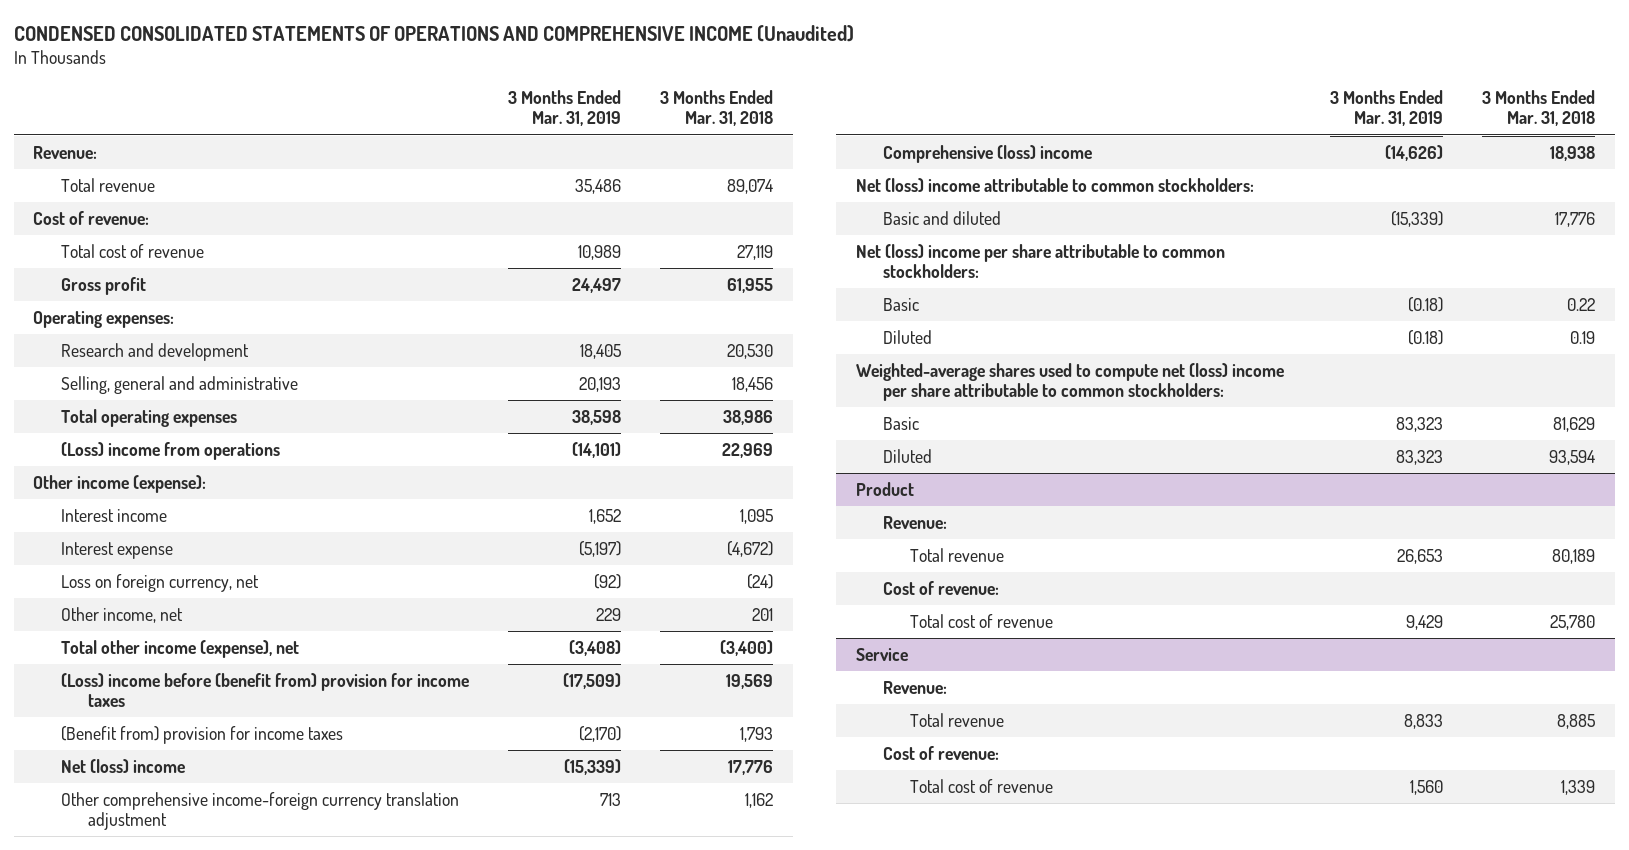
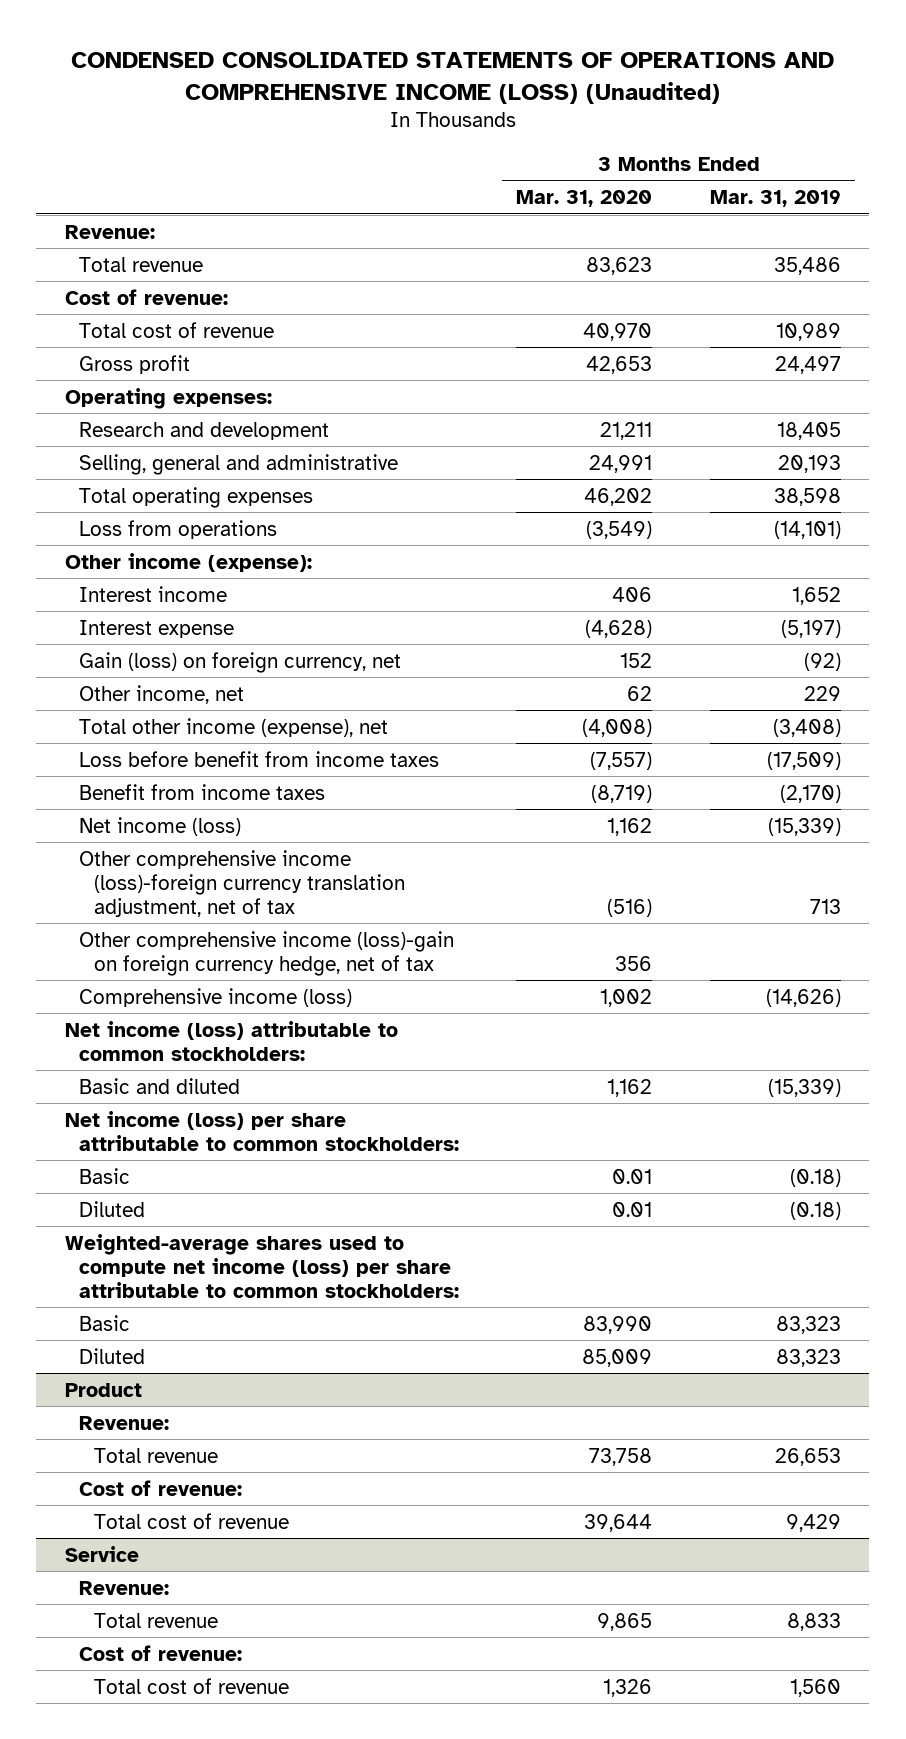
[13,24,854,42] CONDENSED CONSOLIDATED STATEMENTS OF OPERATIONS AND COMPREHENSIVE INCOME (Unaudited) -> [70,52,834,104] CONDENSED CONSOLIDATED STATEMENTS OF OPERATIONS AND COMPREHENSIVE INCOME (LOSS) (Unaudited)
[660,90,774,127] 3 Months Ended Mar. 31, 2018 -> none
none -> [516,190,653,208] Mar. 31, 2020
[60,441,280,460] (Loss) income from operations -> [79,519,278,539] Loss from operations
[60,573,259,592] Loss on foreign currency, net -> [79,651,402,673] Gain (loss) on foreign currency, net
[60,672,469,708] (Loss) income before (benefit from) provision for income taxes -> [79,750,440,767] Loss before benefit from income taxes
[60,725,343,744] (Benefit from) provision for income taxes -> [79,783,326,800] Benefit from income taxes
[60,758,185,773] Net (loss) income -> [79,816,242,836] Net income (loss)
[60,791,459,831] Other comprehensive income-foreign currency translation adjustment -> [79,849,405,917] Other comprehensive income (loss)-foreign currency translation adjustment, net of tax
none -> [79,930,455,976] Other comprehensive income (loss)-gain on foreign currency hedge, net of tax
[882,144,1092,163] Comprehensive (loss) income -> [79,987,353,1007] Comprehensive income (loss)
[855,177,1254,192] Net (loss) income attributable to common stockholders: -> [65,1020,399,1061] Net income (loss) attributable to common stockholders:
[855,243,1225,279] Net (loss) income per share attributable to common stockholders: -> [65,1110,460,1151] Net income (loss) per share attributable to common stockholders:
[855,362,1284,402] Weighted-average shares used to compute net (loss) income per share attributable to common stockholders: -> [65,1233,460,1298] Weighted-average shares used to compute net income (loss) per share attributable to common stockholders:

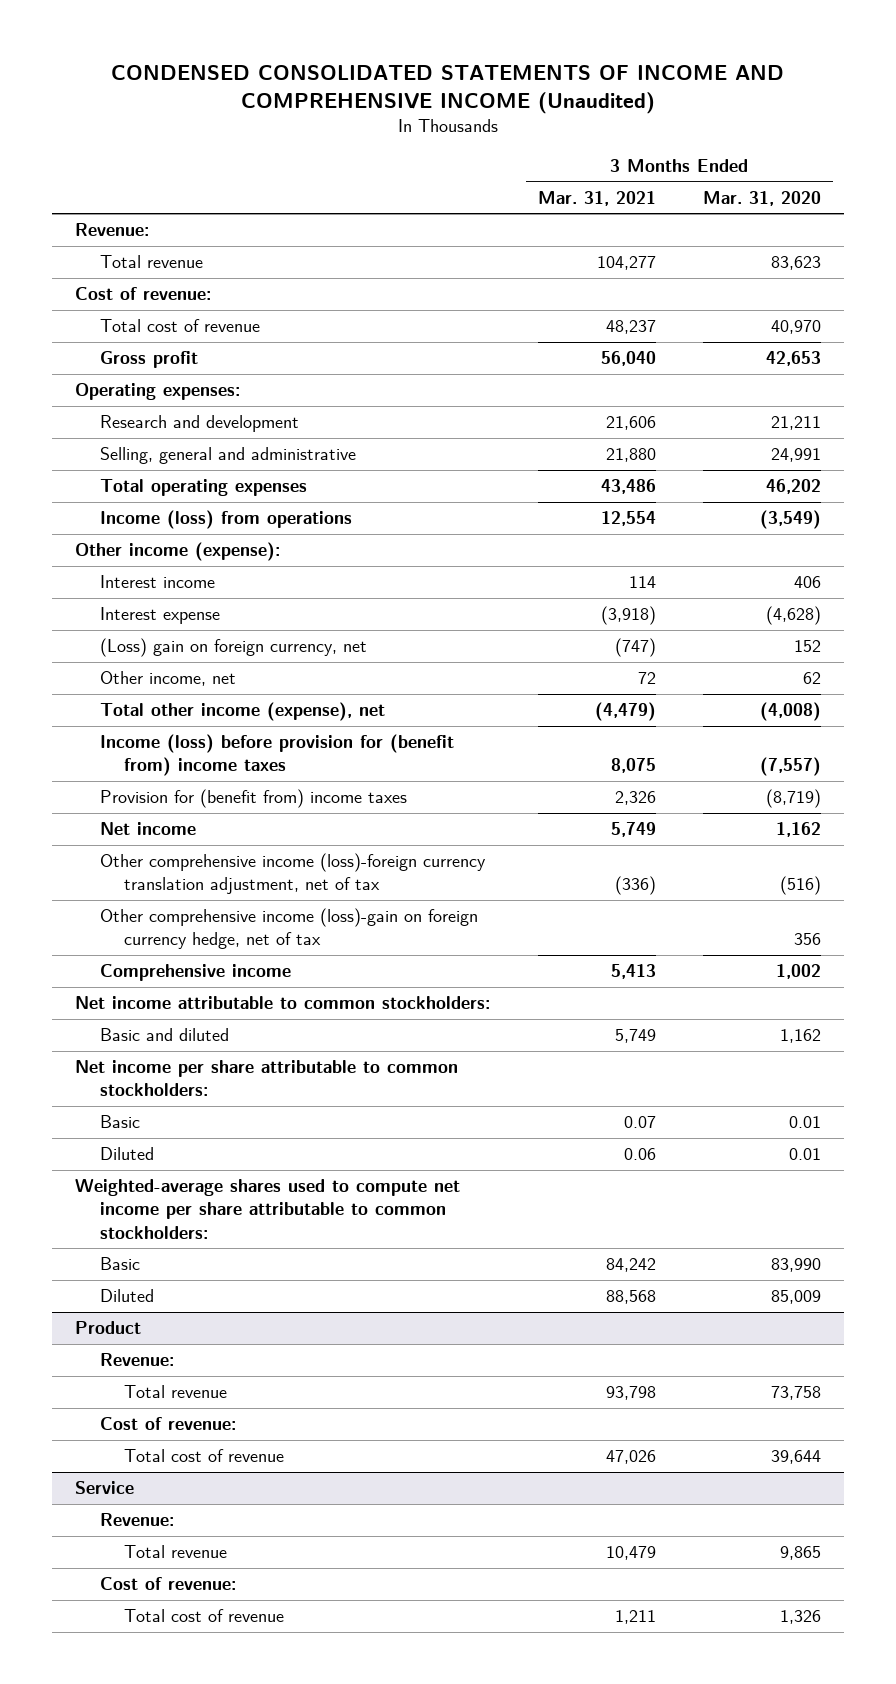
[70,52,834,104] CONDENSED CONSOLIDATED STATEMENTS OF OPERATIONS AND COMPREHENSIVE INCOME (LOSS) (Unaudited) -> [111,64,785,114] CONDENSED CONSOLIDATED STATEMENTS OF INCOME AND COMPREHENSIVE INCOME (Unaudited)
[709,190,841,208] Mar. 31, 2019 -> none
none -> [537,190,656,206] Mar. 31, 2021
[79,519,278,539] Loss from operations -> [99,510,352,530] Income (loss) from operations
[79,651,402,673] Gain (loss) on foreign currency, net -> [99,638,367,658] (Loss) gain on foreign currency, net
[79,750,440,767] Loss before benefit from income taxes -> [99,734,454,777] Income (loss) before provision for (benefit from) income taxes
[79,783,326,800] Benefit from income taxes -> [99,789,407,809] Provision for (benefit from) income taxes
[79,816,242,836] Net income (loss) -> [99,822,196,836] Net income
[79,987,353,1007] Comprehensive income (loss) -> [99,964,291,982] Comprehensive income
[65,1020,399,1061] Net income (loss) attributable to common stockholders: -> [75,996,491,1010] Net income attributable to common stockholders:
[65,1110,460,1151] Net income (loss) per share attributable to common stockholders: -> [75,1060,459,1097] Net income per share attributable to common stockholders:
[65,1233,460,1298] Weighted-average shares used to compute net income (loss) per share attributable to common stockholders: -> [75,1179,461,1239] Weighted-average shares used to compute net income per share attributable to common stockholders:

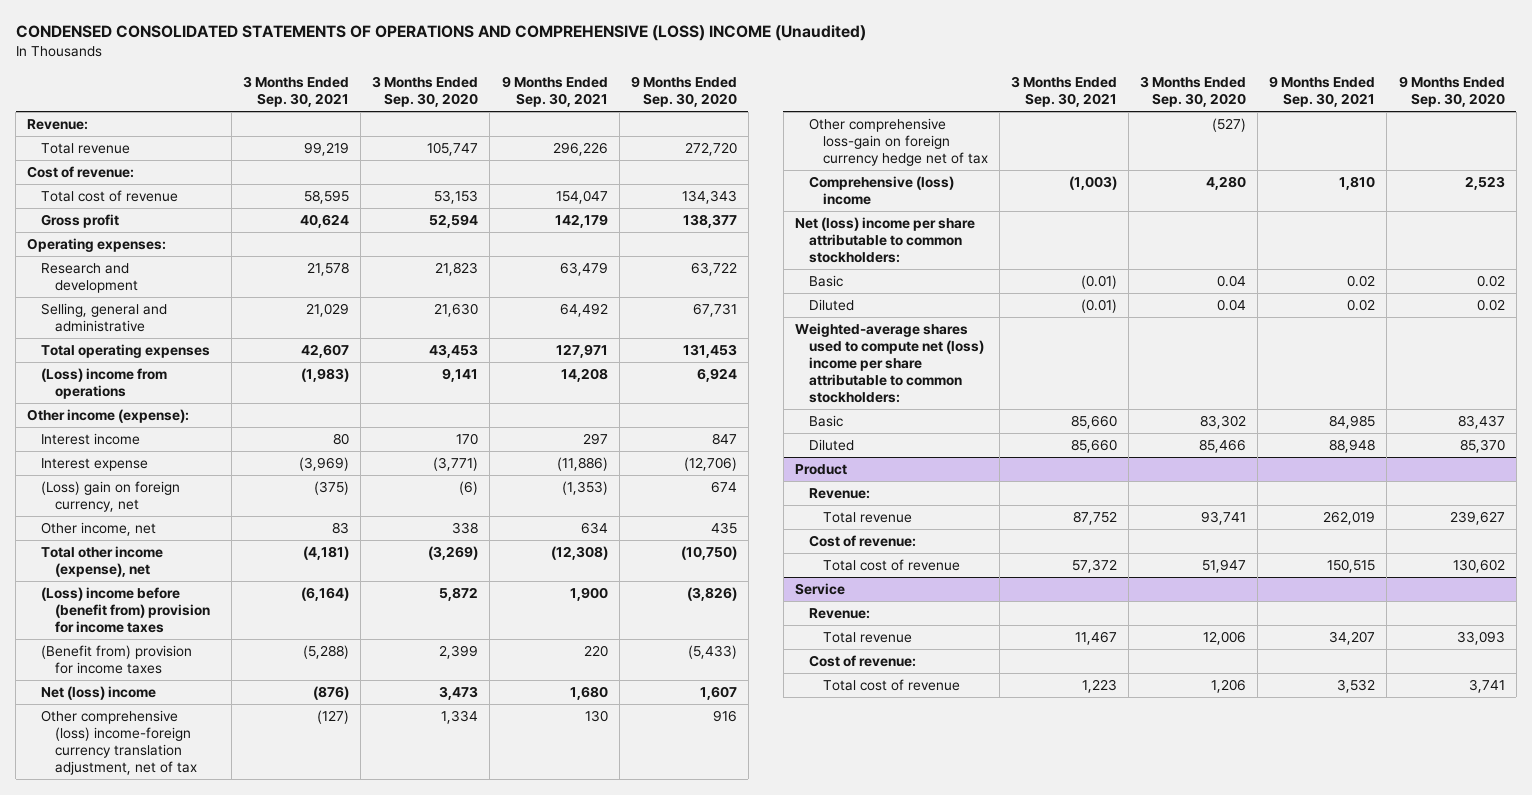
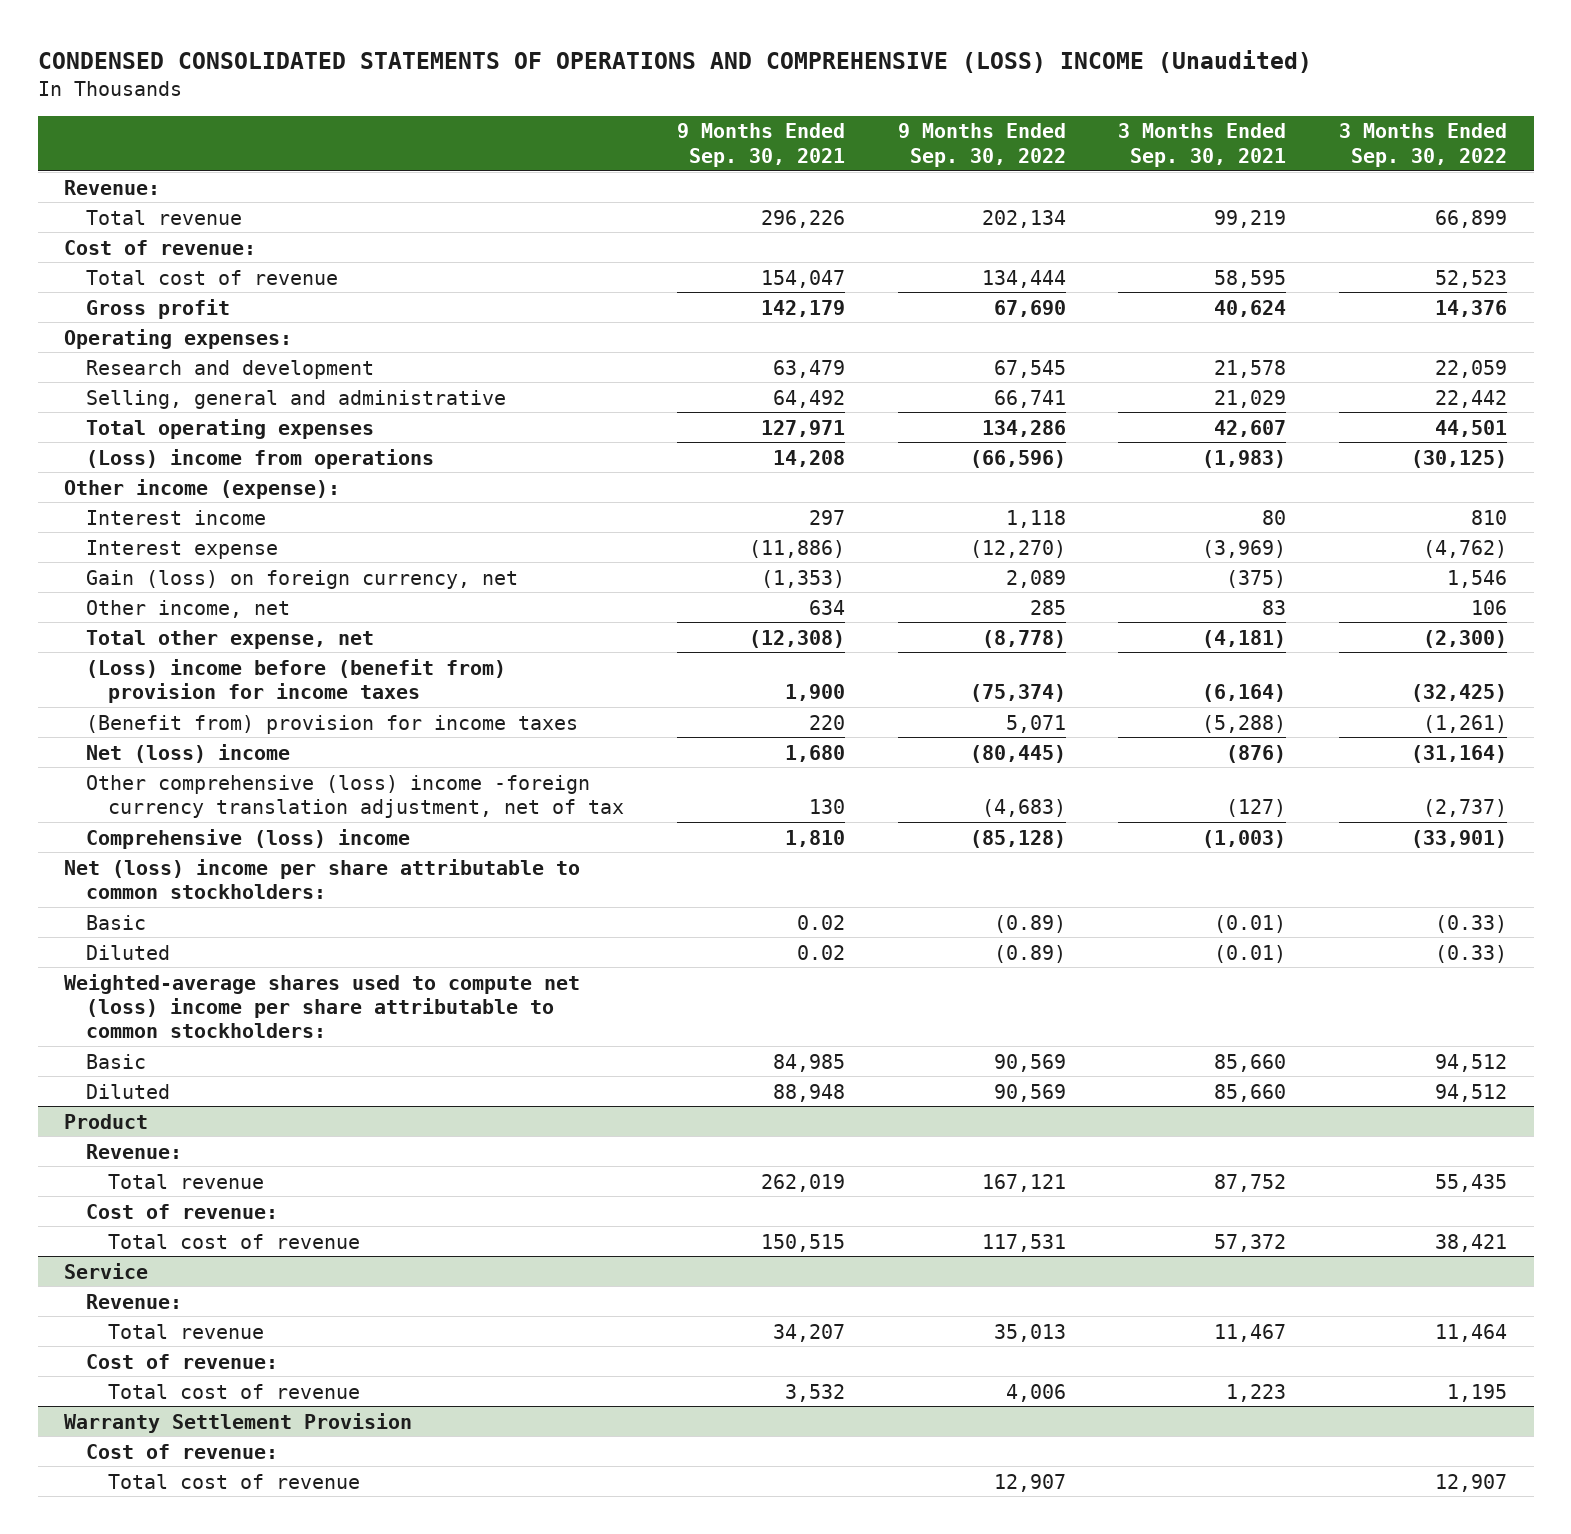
[372,76,479,107] 3 Months Ended Sep. 30, 2020 -> none
[630,76,737,107] 9 Months Ended Sep. 30, 2020 -> none
none -> [897,123,1066,167] 9 Months Ended Sep. 30, 2022
none -> [1339,123,1508,167] 3 Months Ended Sep. 30, 2022
[41,481,181,513] (Loss) gain on foreign currency, net -> [86,569,519,589] Gain (loss) on foreign currency, net
[41,546,164,578] Total other income (expense), net -> [86,629,375,649] Total other expense, net
[808,118,988,166] Other comprehensive loss-gain on foreign currency hedge net of tax -> none
[41,710,197,775] Other comprehensive (loss) income-foreign currency translation adjustment, net of tax -> [86,774,625,818] Other comprehensive (loss) income -foreign currency translation adjustment, net of tax
none -> [64,1412,413,1433] Warranty Settlement Provision
none -> [86,1443,279,1459] Cost of revenue:
none -> [108,1473,361,1489] Total cost of revenue

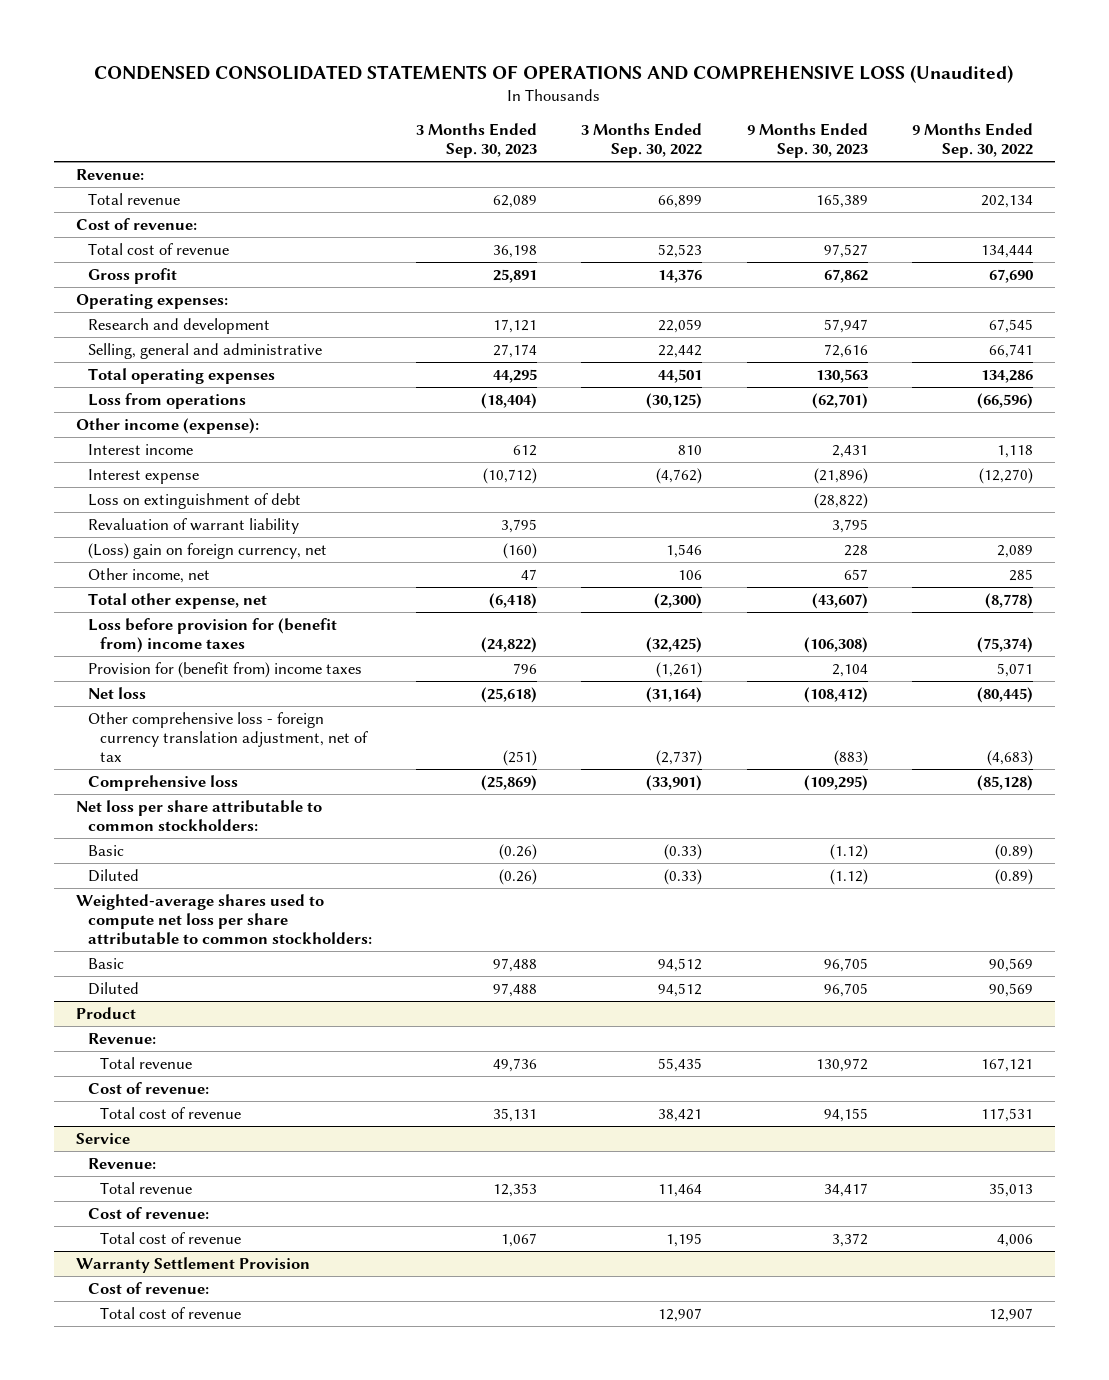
[37,49,1312,73] CONDENSED CONSOLIDATED STATEMENTS OF OPERATIONS AND COMPREHENSIVE (LOSS) INCOME (Unaudited) -> [94,64,1014,83] CONDENSED CONSOLIDATED STATEMENTS OF OPERATIONS AND COMPREHENSIVE LOSS (Unaudited)
[677,123,846,167] 9 Months Ended Sep. 30, 2021 -> none
[1118,123,1287,167] 3 Months Ended Sep. 30, 2021 -> none
none -> [416,123,538,159] 3 Months Ended Sep. 30, 2023
none -> [746,123,868,159] 9 Months Ended Sep. 30, 2023
[86,448,435,469] (Loss) income from operations -> [87,392,246,409] Loss from operations
none -> [87,492,301,509] Loss on extinguishment of debt
none -> [87,517,299,534] Revaluation of warrant liability
[86,569,519,589] Gain (loss) on foreign currency, net -> [87,542,327,559] (Loss) gain on foreign currency, net
[86,658,507,703] (Loss) income before (benefit from) provision for income taxes -> [87,617,337,653] Loss before provision for (benefit from) income taxes
[86,714,579,734] (Benefit from) provision for income taxes -> [87,661,362,678] Provision for (benefit from) income taxes
[86,743,291,763] Net (loss) income -> [87,686,146,699] Net loss
[86,774,625,818] Other comprehensive (loss) income -foreign currency translation adjustment, net of tax -> [87,711,369,763] Other comprehensive loss - foreign currency translation adjustment, net of tax
[86,828,411,849] Comprehensive (loss) income -> [87,774,238,791] Comprehensive loss
[64,858,581,899] Net (loss) income per share attributable to common stockholders: -> [75,799,322,831] Net loss per share attributable to common stockholders:
[64,973,581,1039] Weighted-average shares used to compute net (loss) income per share attributable to common stockholders: -> [75,893,372,946] Weighted-average shares used to compute net loss per share attributable to common stockholders:

